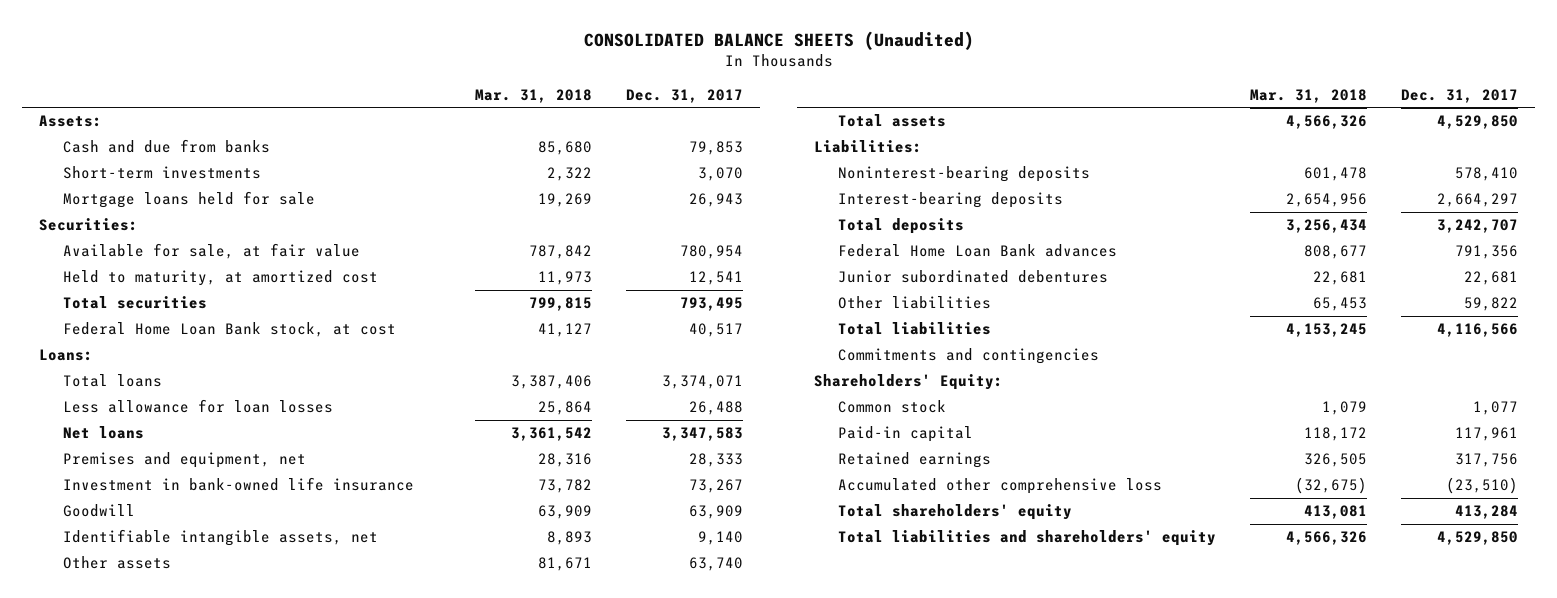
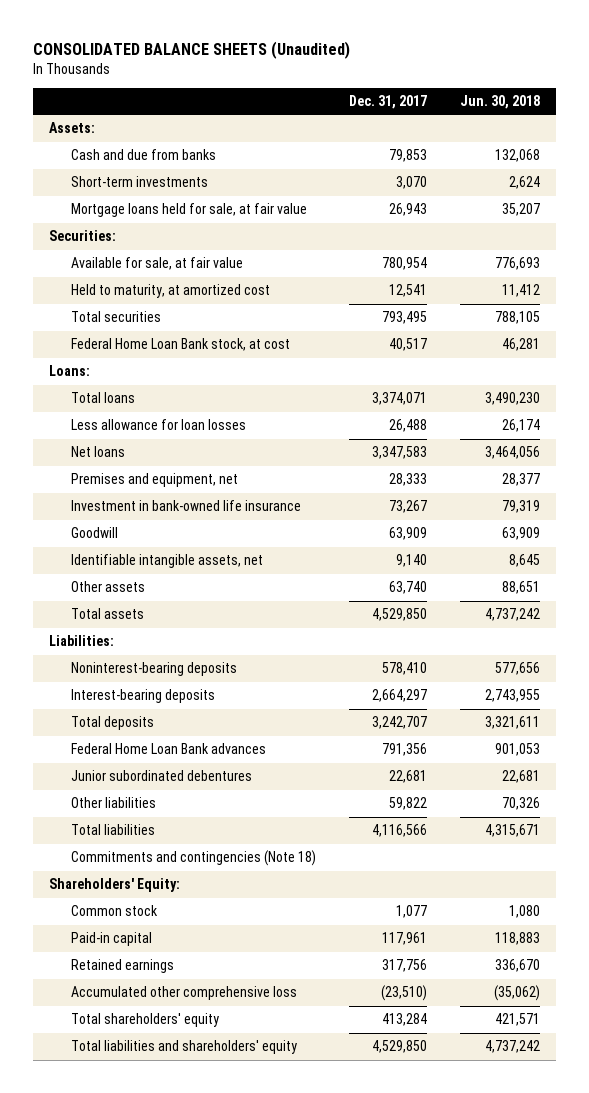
[474,88,592,103] Mar. 31, 2018 -> none
none -> [459,94,540,109] Jun. 30, 2018
[62,191,315,209] Mortgage loans held for sale -> [71,203,308,218] Mortgage loans held for sale, at fair value
[837,348,1099,365] Commitments and contingencies -> [71,850,317,867] Commitments and contingencies (Note 18)

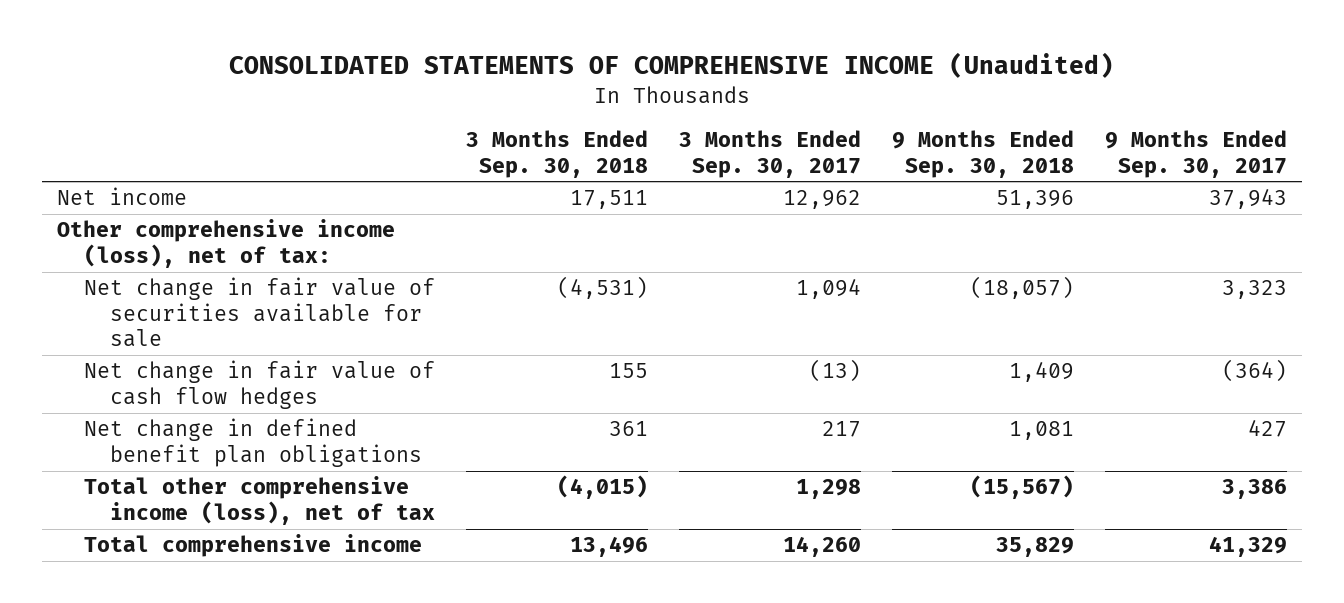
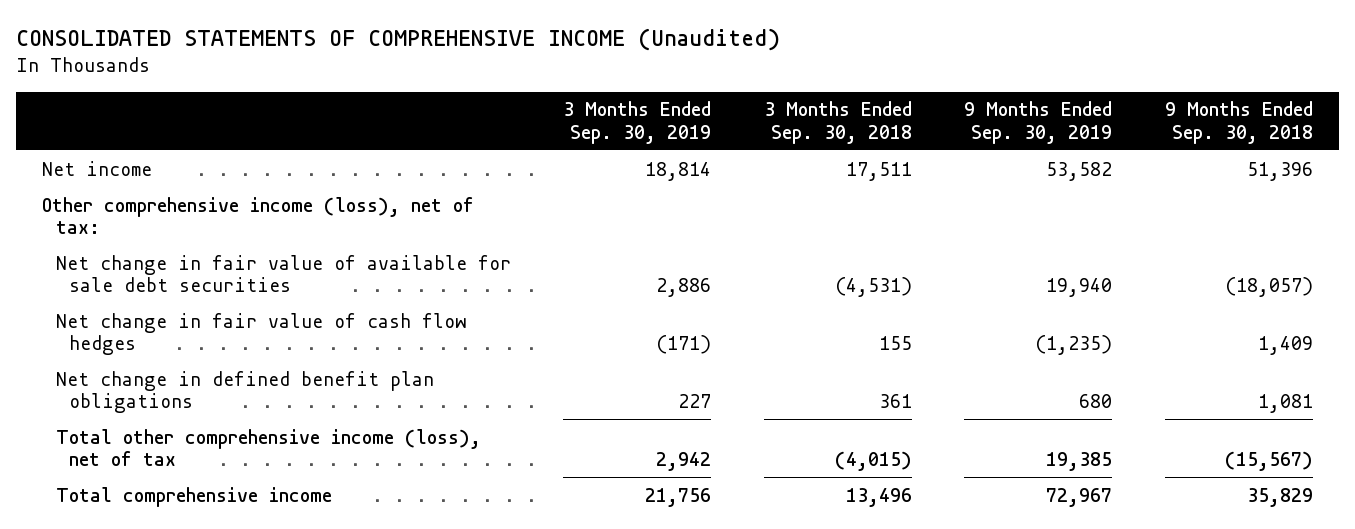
[678,130,861,178] 3 Months Ended Sep. 30, 2017 -> none
[1104,130,1287,178] 9 Months Ended Sep. 30, 2017 -> none
none -> [563,101,712,144] 3 Months Ended Sep. 30, 2019
none -> [964,101,1113,144] 9 Months Ended Sep. 30, 2019
[83,277,435,348] Net change in fair value of securities available for sale -> [55,254,511,293] Net change in fair value of available for sale debt securities

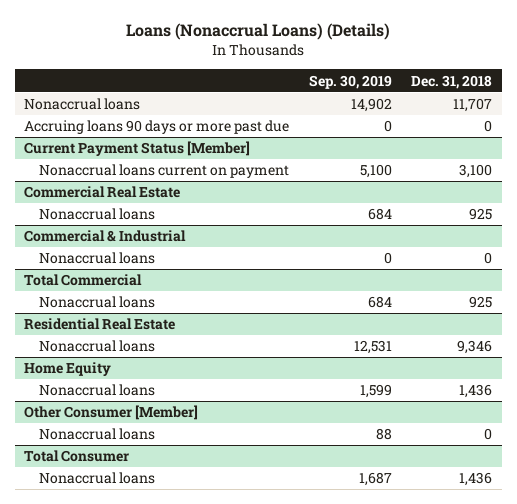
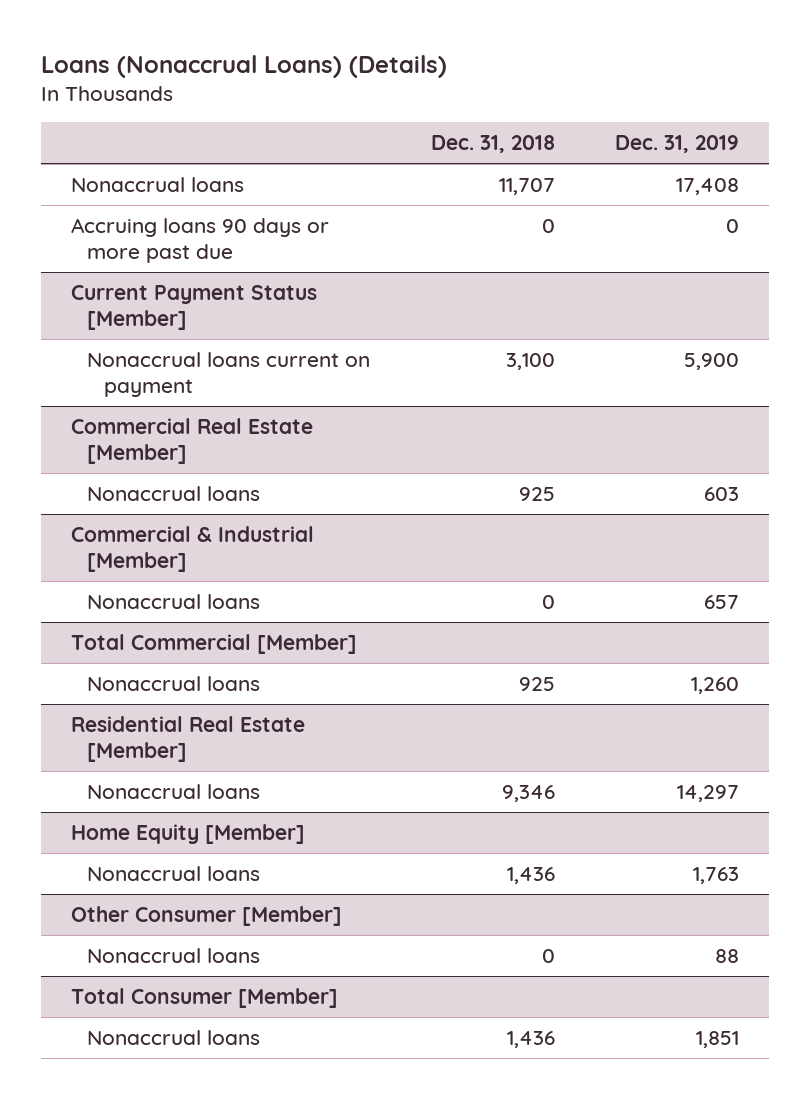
[308,74,392,89] Sep. 30, 2019 -> none
none -> [614,135,739,154] Dec. 31, 2019
[24,186,181,199] Commercial Real Estate -> [71,417,314,464] Commercial Real Estate [Member]
[24,230,187,243] Commercial & Industrial -> [71,525,315,572] Commercial & Industrial [Member]
[24,274,143,287] Total Commercial -> [71,633,358,654] Total Commercial [Member]
[24,318,176,331] Residential Real Estate -> [71,715,306,762] Residential Real Estate [Member]
[24,362,112,377] Home Equity -> [71,823,306,844] Home Equity [Member]
[24,450,130,463] Total Consumer -> [71,987,339,1008] Total Consumer [Member]

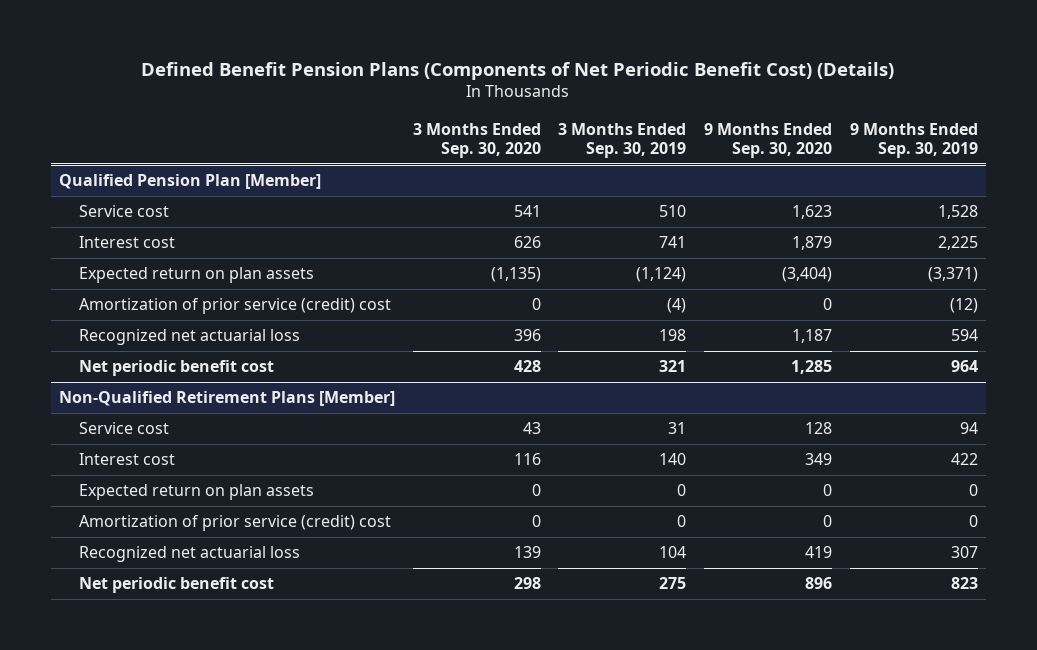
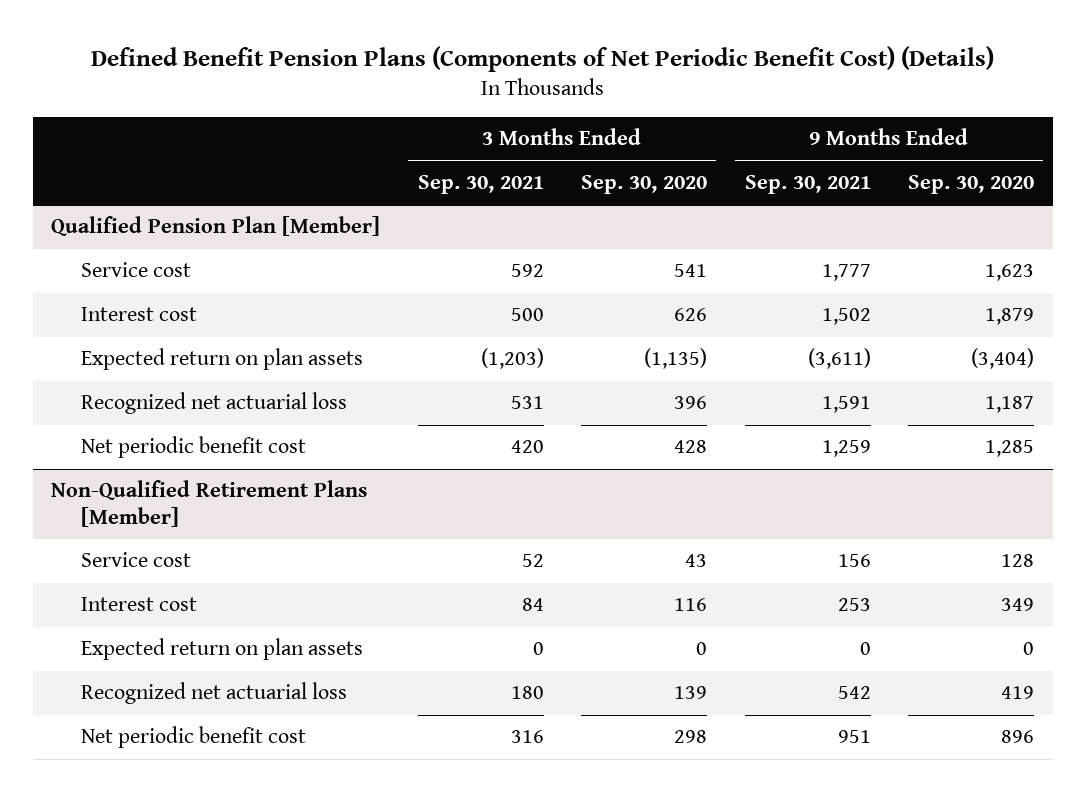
[558,123,687,159] 3 Months Ended Sep. 30, 2019 -> none
[849,123,978,159] 9 Months Ended Sep. 30, 2019 -> none
none -> [417,174,544,194] Sep. 30, 2021
none -> [744,174,871,194] Sep. 30, 2021
[78,298,391,315] Amortization of prior service (credit) cost -> none
[78,515,391,532] Amortization of prior service (credit) cost -> none

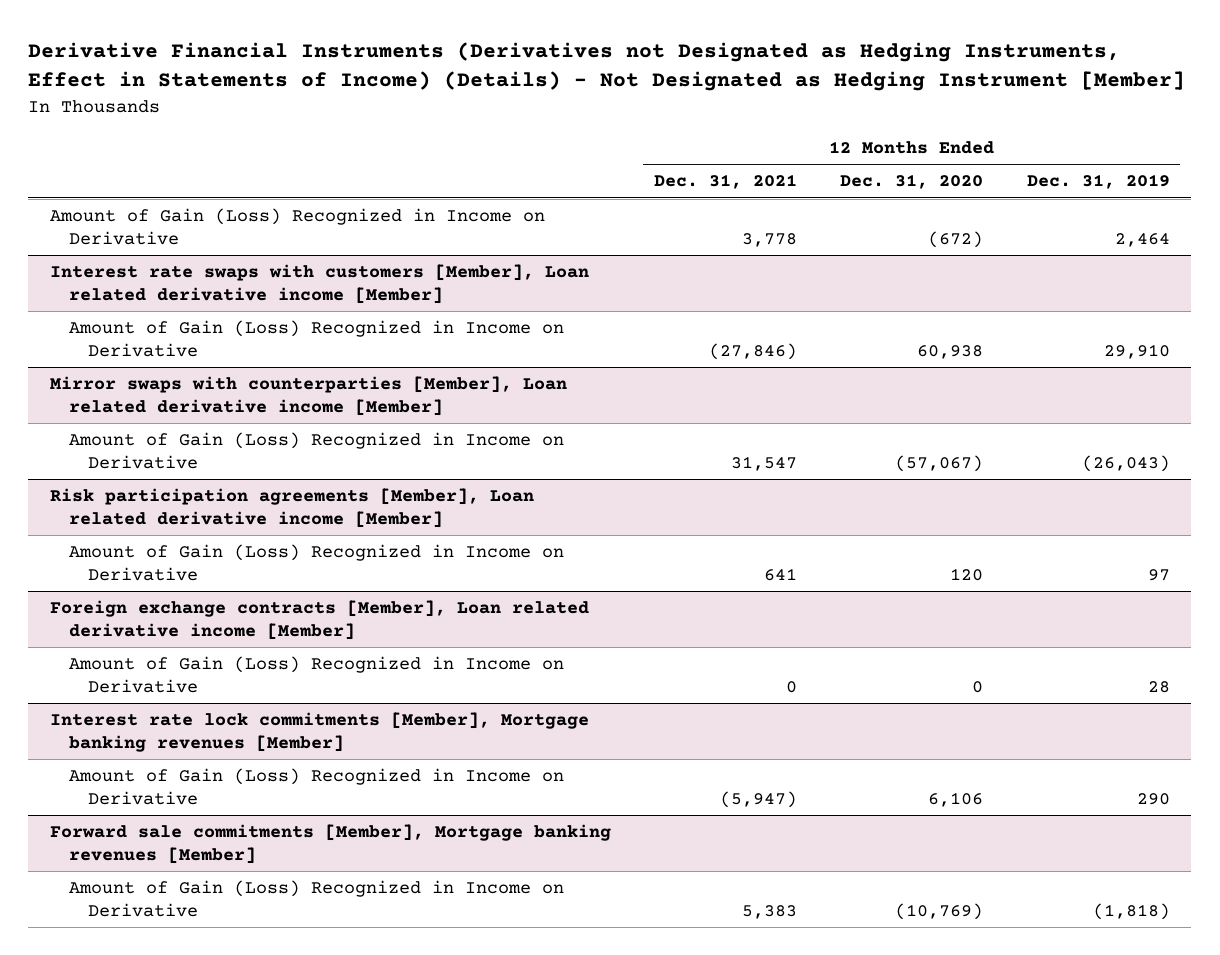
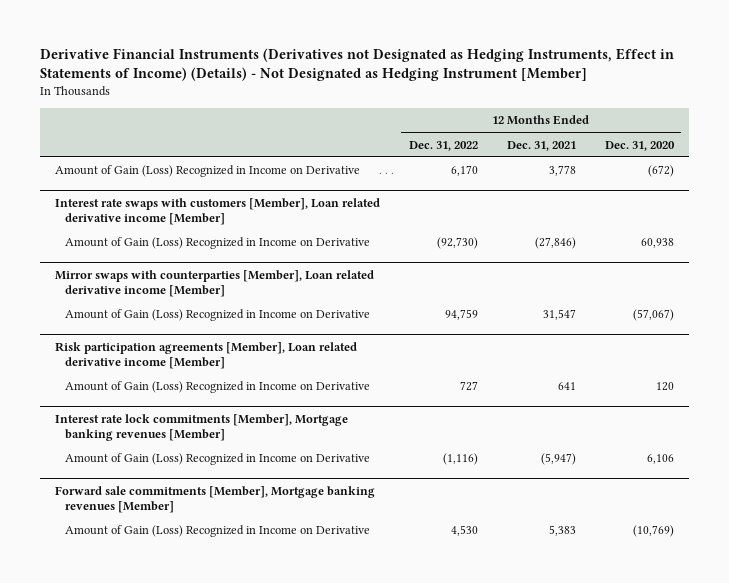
[1026,174,1170,190] Dec. 31, 2019 -> none
none -> [408,140,478,151] Dec. 31, 2022
[50,600,590,640] Foreign exchange contracts [Member], Loan related derivative income [Member] -> none
[69,656,565,693] Amount of Gain (Loss) Recognized in Income on Derivative -> none

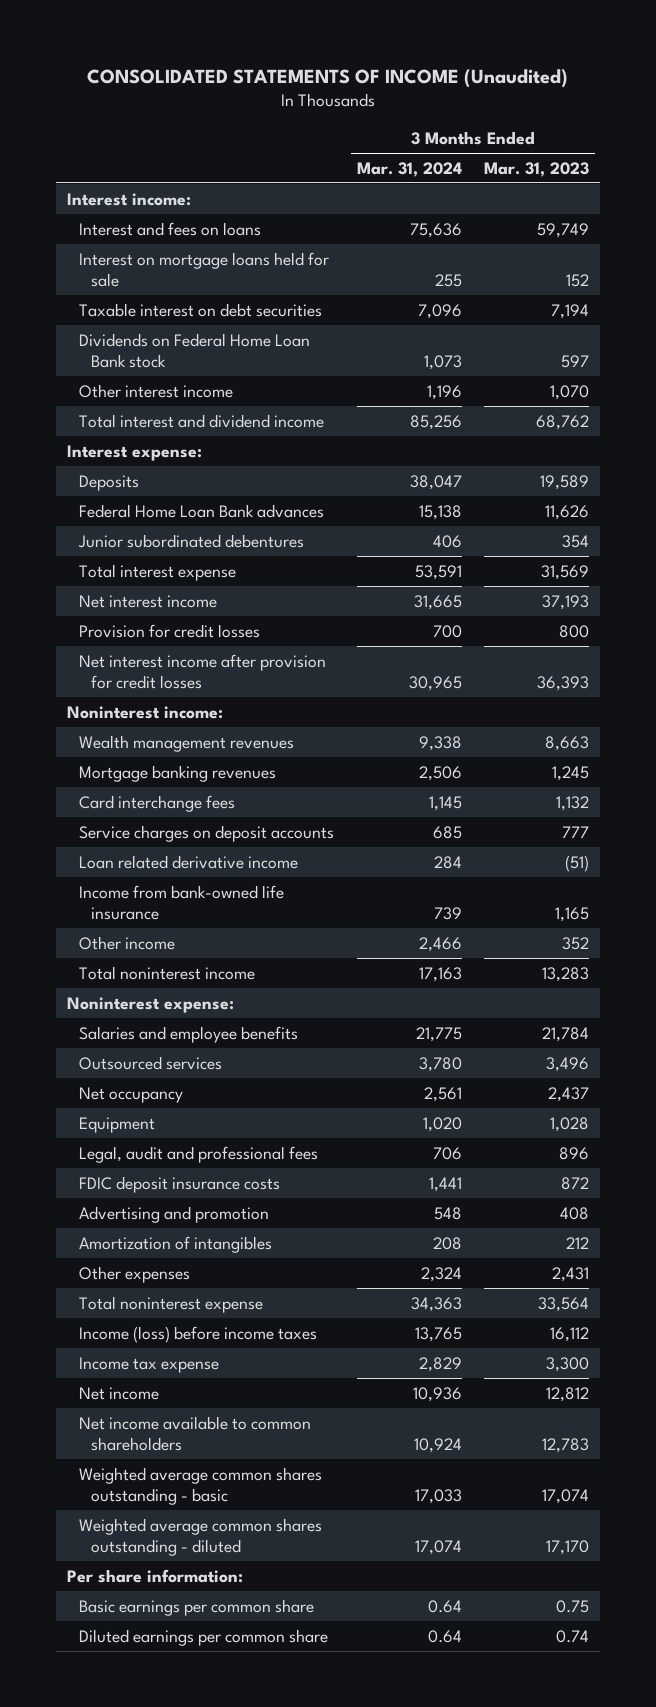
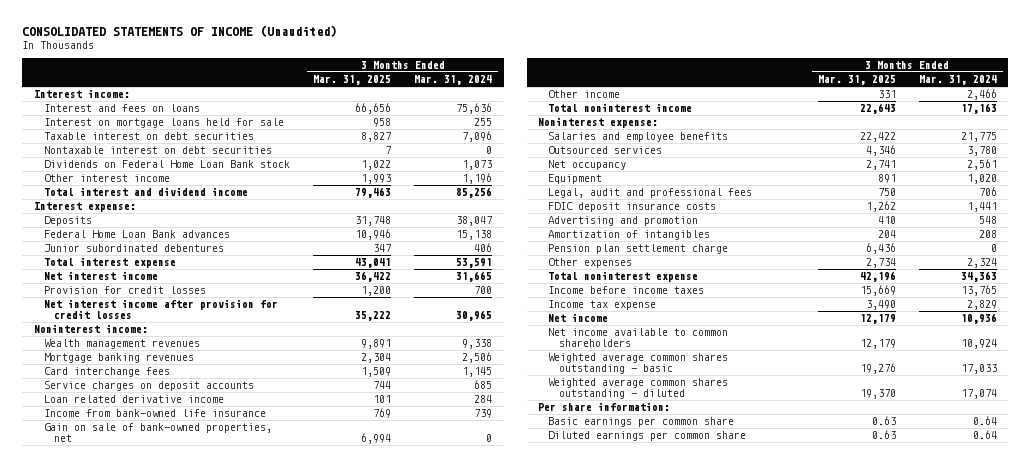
[484,161,590,177] Mar. 31, 2023 -> none
none -> [313,75,392,86] Mar. 31, 2025
none -> [43,146,272,155] Nontaxable interest on debt securities
none -> [43,423,272,443] Gain on sale of bank-owned properties, net
none -> [548,244,729,255] Pension plan settlement charge
[79,1325,318,1343] Income (loss) before income taxes -> [548,286,705,295] Income before income taxes

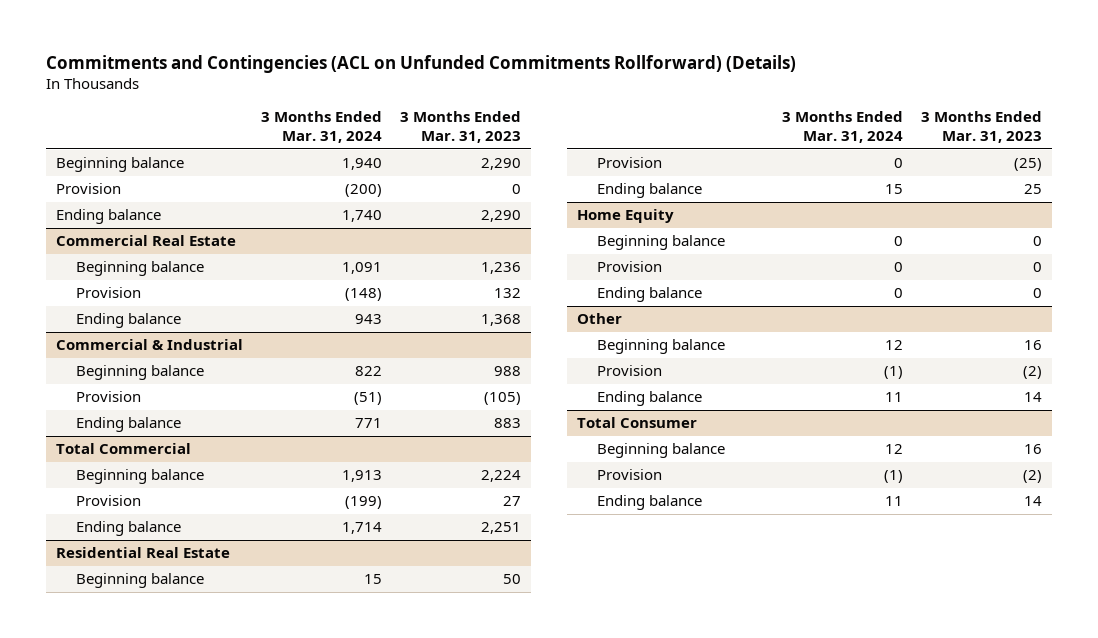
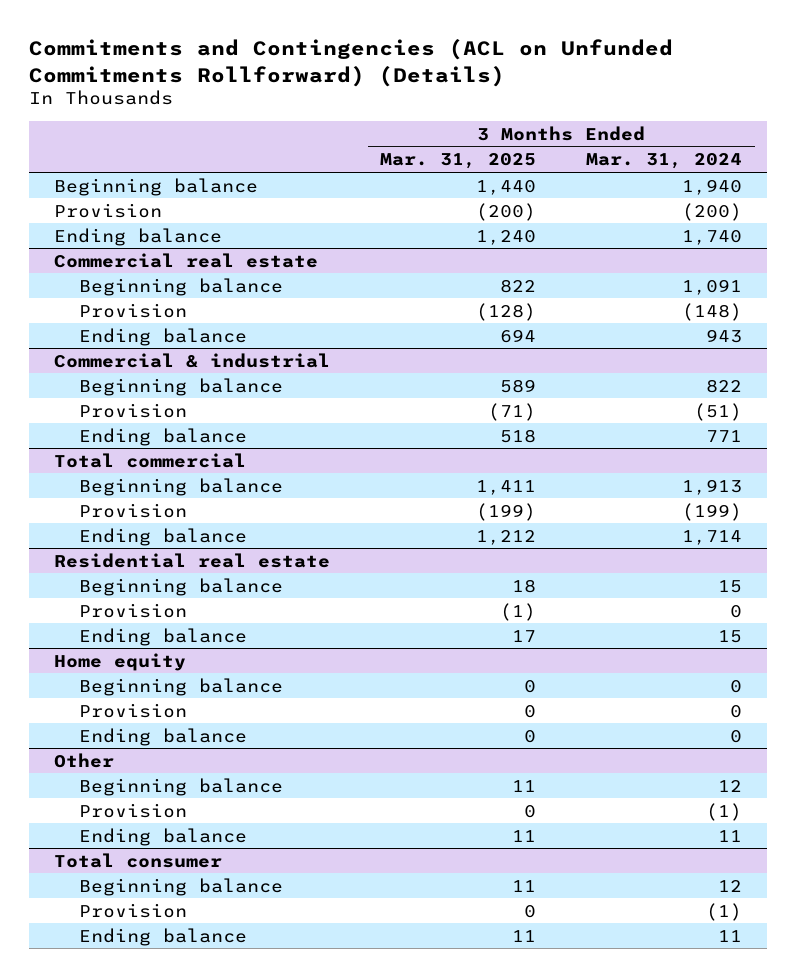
[400,111,522,144] 3 Months Ended Mar. 31, 2023 -> none
none -> [380,153,537,170] Mar. 31, 2025
[55,235,236,247] Commercial Real Estate -> [54,252,319,268] Commercial real estate
[55,339,243,351] Commercial & Industrial -> [54,352,331,368] Commercial & industrial
[55,443,191,455] Total Commercial -> [54,452,247,468] Total commercial
[55,547,230,559] Residential Real Estate -> [54,552,331,568] Residential real estate
[576,209,674,224] Home Equity -> [54,652,187,671] Home equity
[576,417,697,429] Total Consumer -> [54,852,223,868] Total consumer

